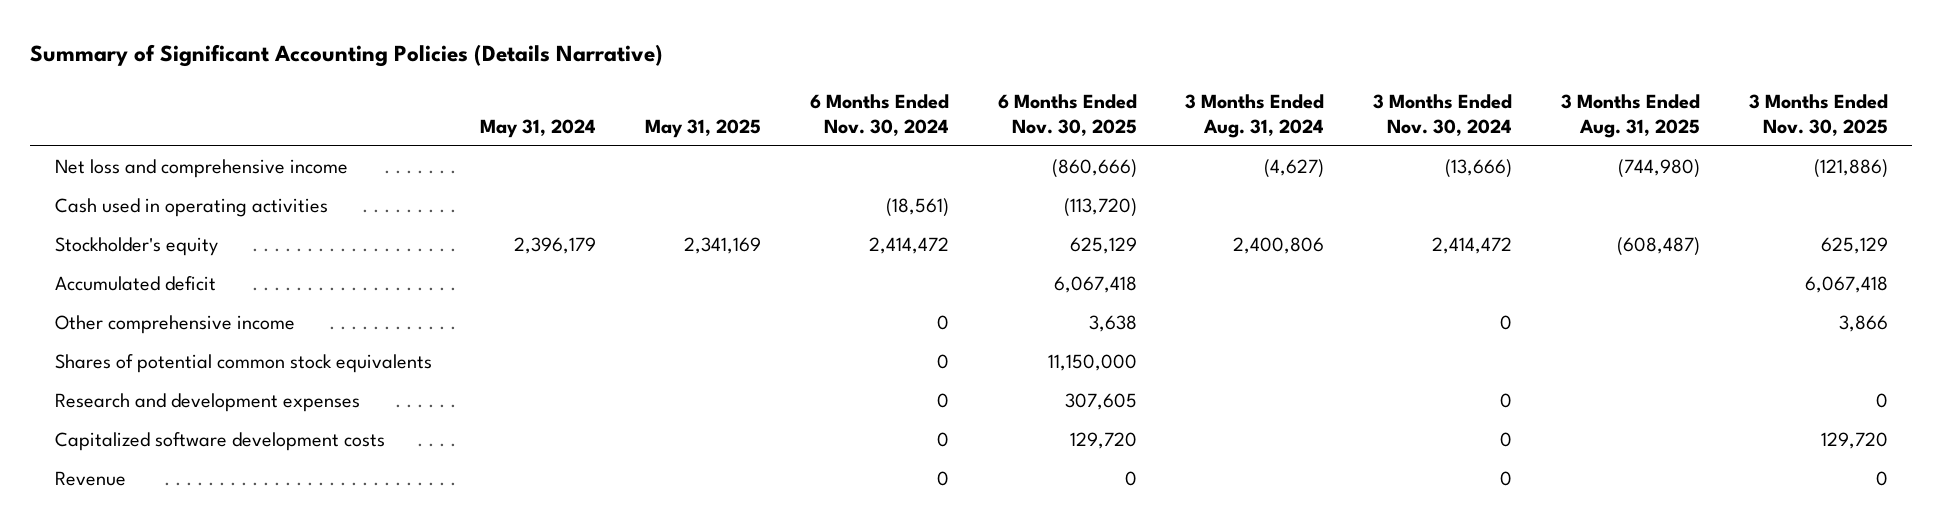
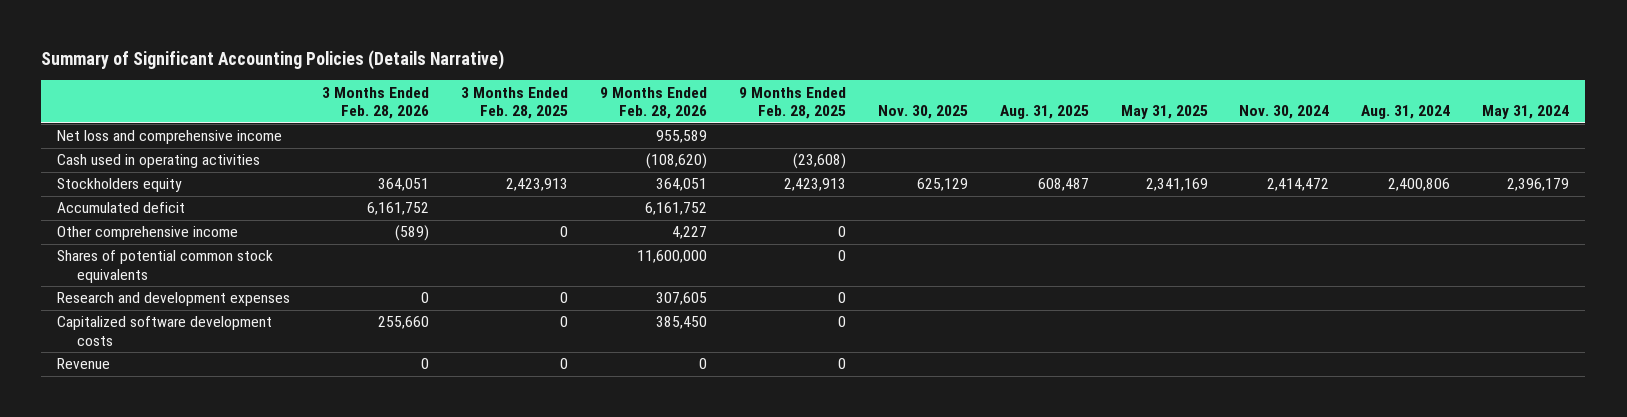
[809,93,949,137] 6 Months Ended Nov. 30, 2024 -> none
[997,93,1137,137] 6 Months Ended Nov. 30, 2025 -> none
[1185,93,1325,139] 3 Months Ended Aug. 31, 2024 -> none
[1373,93,1513,137] 3 Months Ended Nov. 30, 2024 -> none
[1560,93,1700,139] 3 Months Ended Aug. 31, 2025 -> none
[1748,93,1888,137] 3 Months Ended Nov. 30, 2025 -> none
none -> [322,86,430,119] 3 Months Ended Feb. 28, 2026
none -> [461,86,569,119] 3 Months Ended Feb. 28, 2025
none -> [600,86,708,119] 9 Months Ended Feb. 28, 2026
none -> [738,86,846,119] 9 Months Ended Feb. 28, 2025
none -> [877,104,968,119] Nov. 30, 2025
none -> [999,104,1089,119] Aug. 31, 2025
none -> [1239,104,1330,119] Nov. 30, 2024
none -> [1361,104,1451,119] Aug. 31, 2024
[54,237,218,257] Stockholder's equity -> [57,178,183,193] Stockholders equity

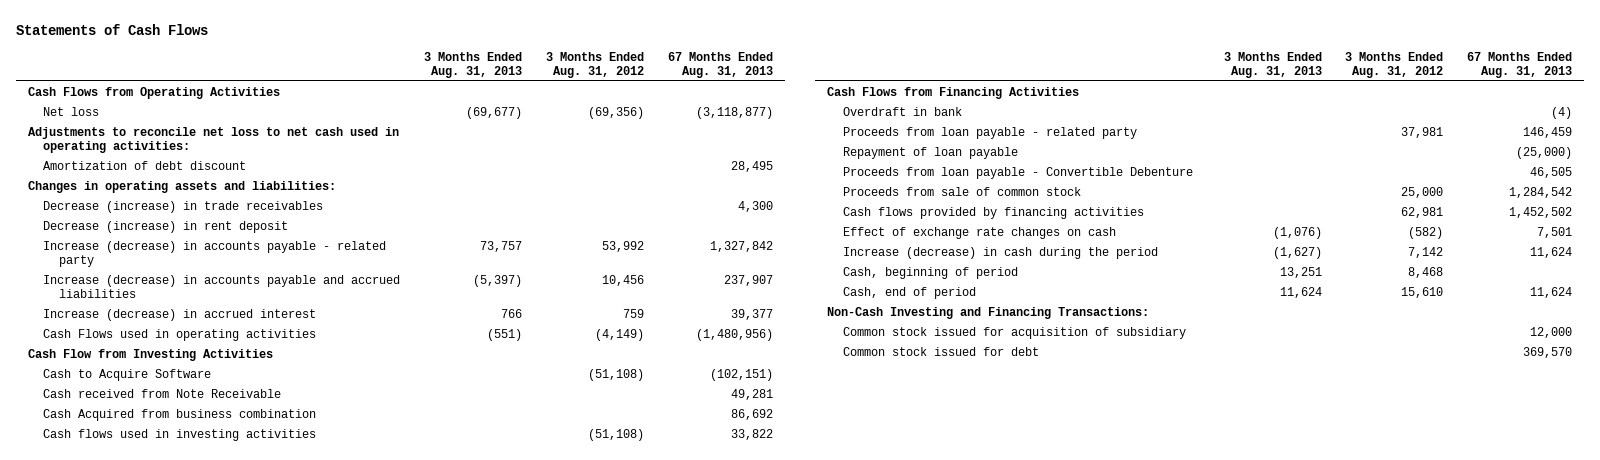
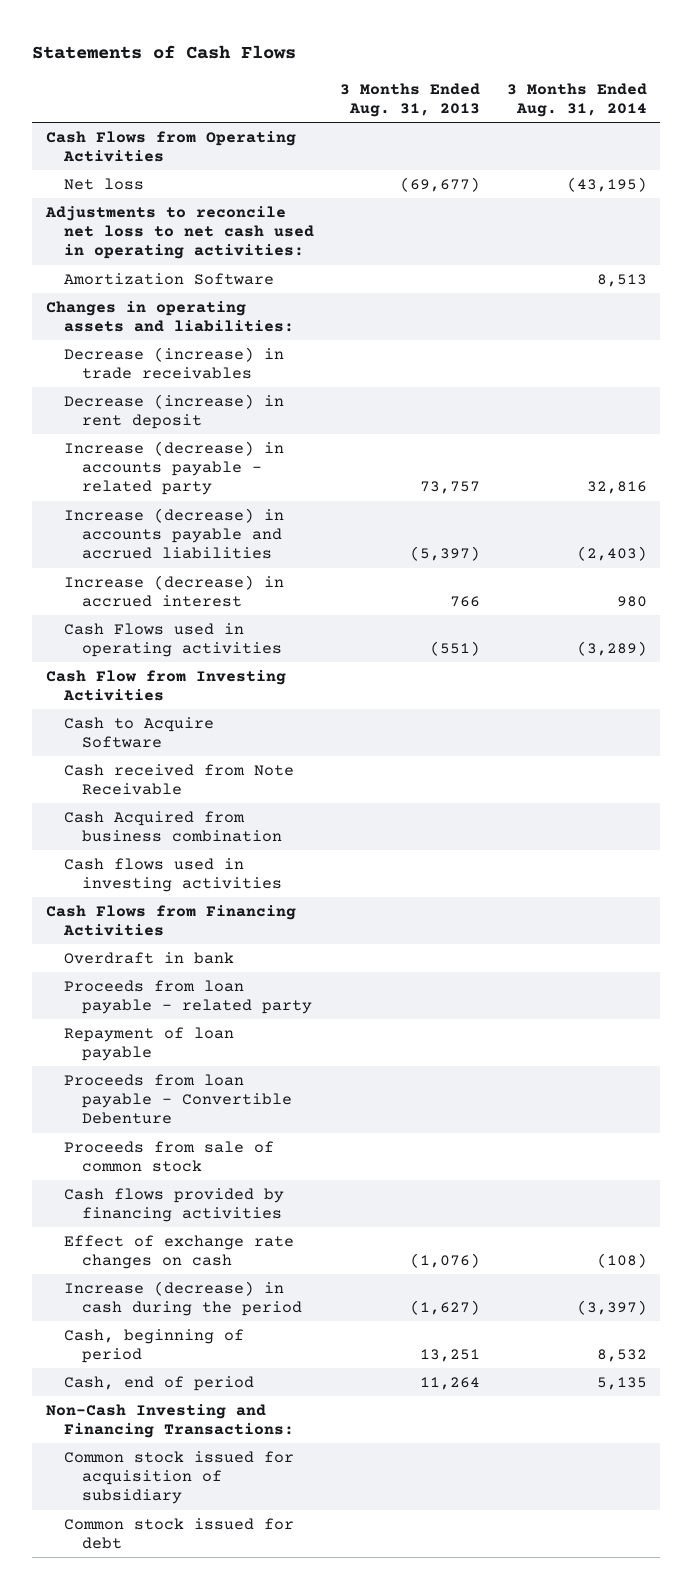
[545,51,644,78] 3 Months Ended Aug. 31, 2012 -> none
[667,51,773,78] 67 Months Ended Aug. 31, 2013 -> none
none -> [506,82,647,118] 3 Months Ended Aug. 31, 2014
[43,160,247,170] Amortization of debt discount -> none
none -> [63,272,274,285] Amortization Software
[1279,286,1322,298] 11,624 -> [420,1376,481,1390] 11,264

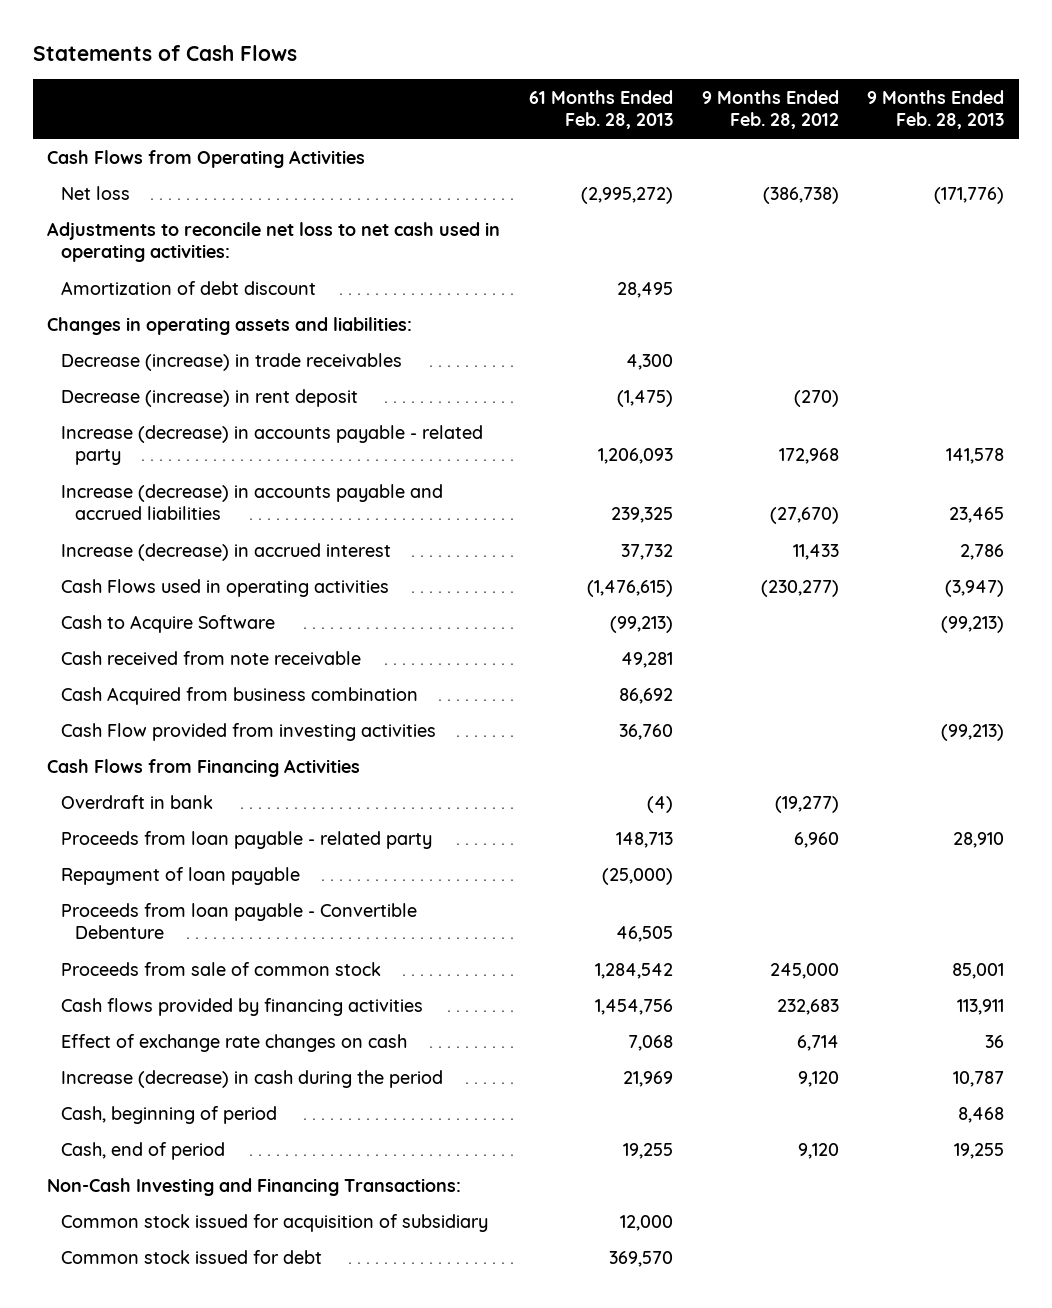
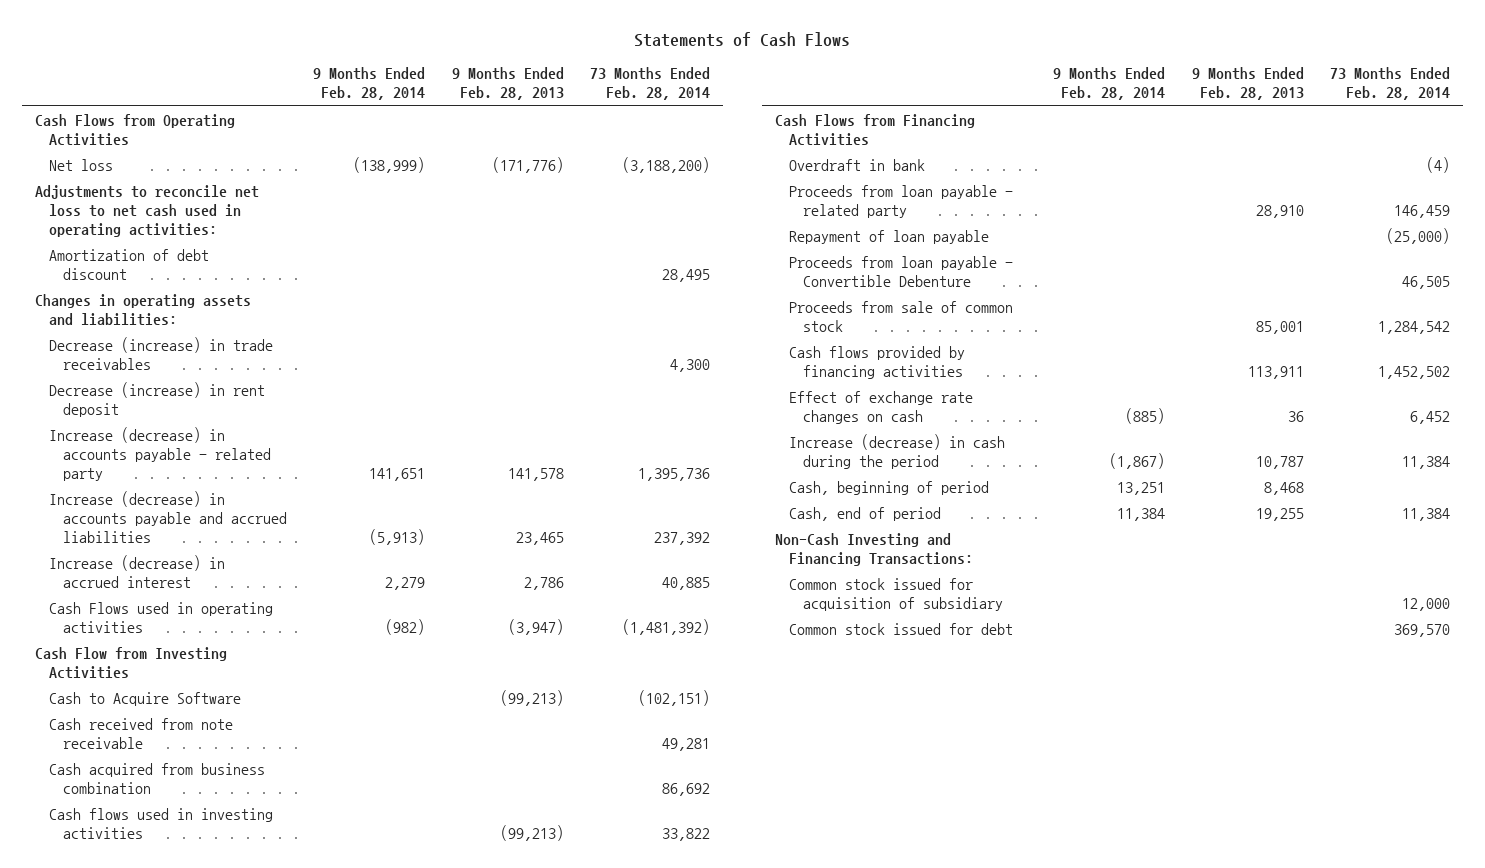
[528,89,673,130] 61 Months Ended Feb. 28, 2013 -> none
[701,89,839,130] 9 Months Ended Feb. 28, 2012 -> none
none -> [313,67,426,101] 9 Months Ended Feb. 28, 2014
none -> [590,67,711,101] 73 Months Ended Feb. 28, 2014
none -> [34,646,227,679] Cash Flow from Investing Activities
[61,686,419,705] Cash Acquired from business combination -> [48,762,265,794] Cash acquired from business combination
[61,722,437,741] Cash Flow provided from investing activities -> [48,807,273,839] Cash flows used in investing activities

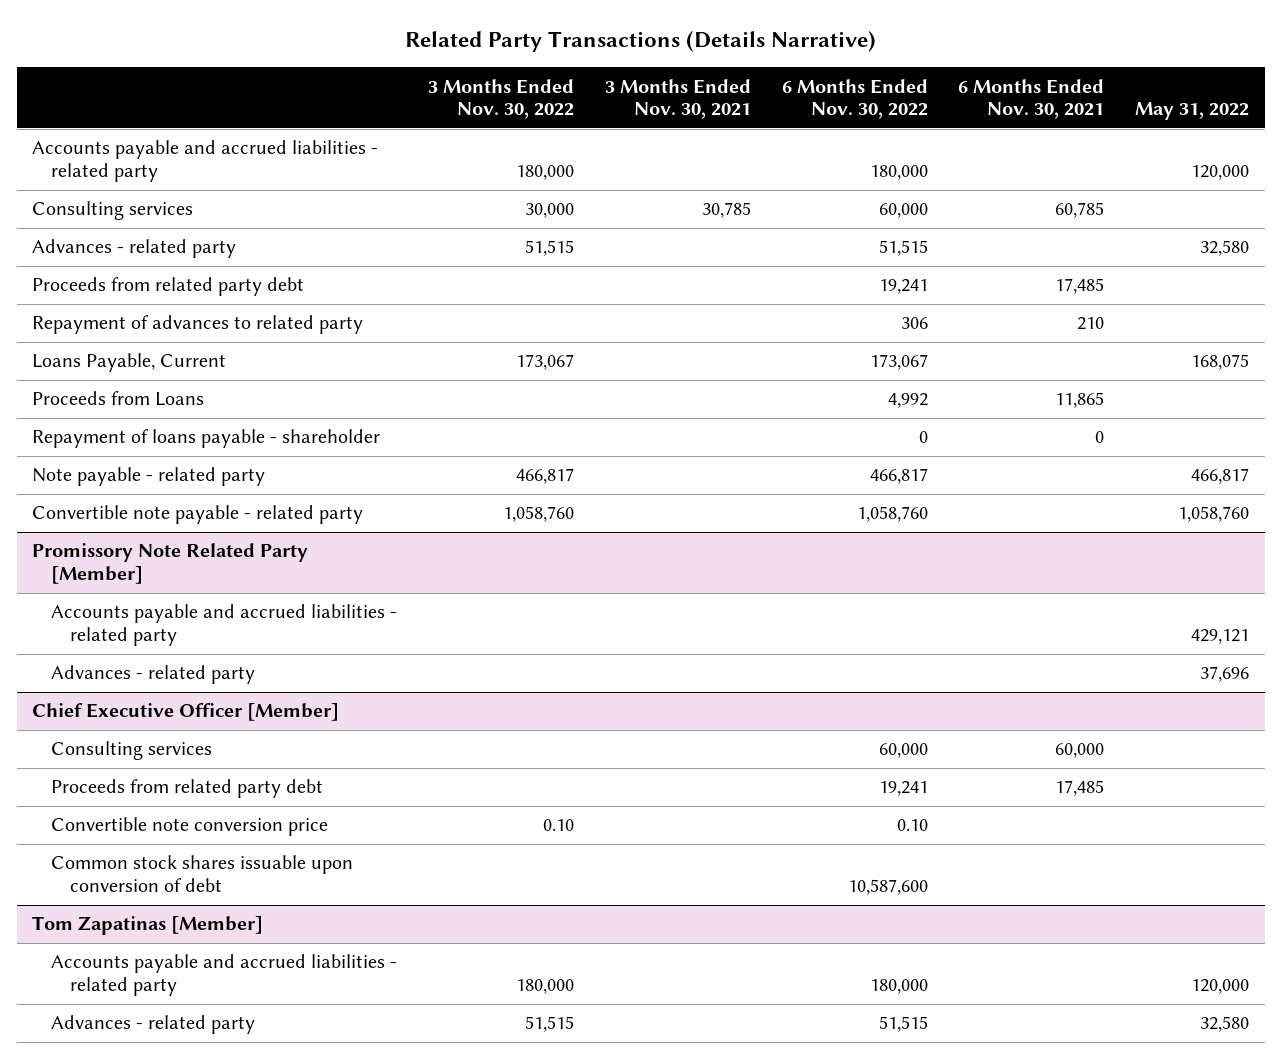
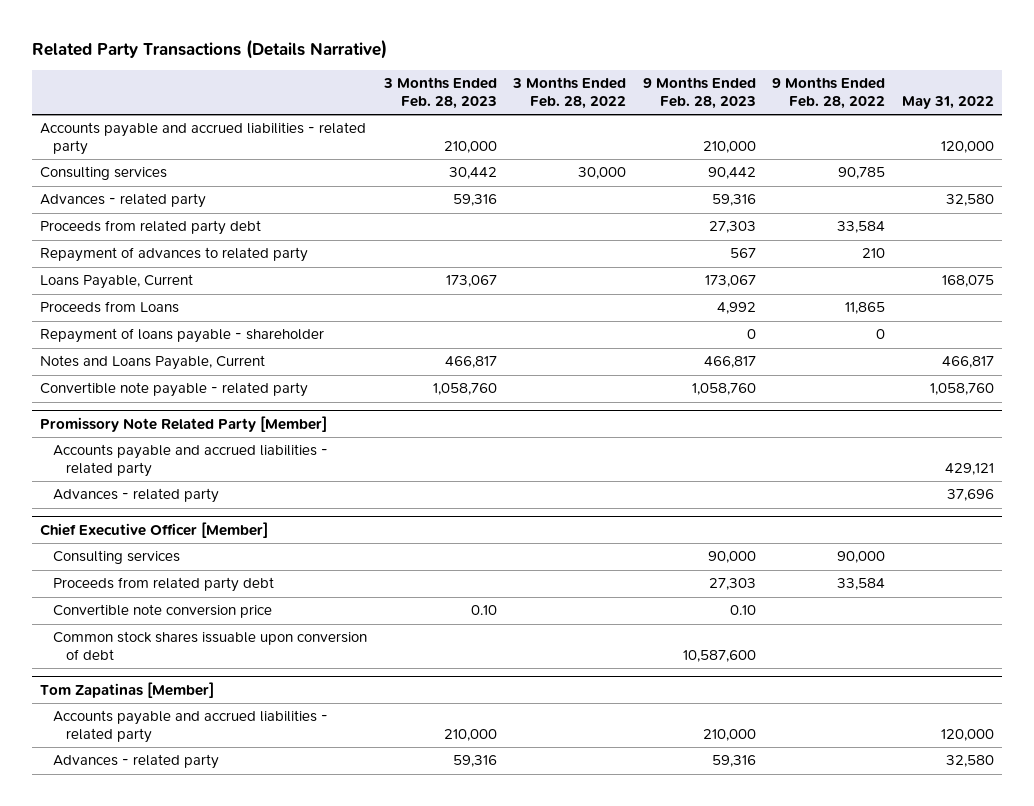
[427,78,574,120] 3 Months Ended Nov. 30, 2022 -> none
[604,78,751,120] 3 Months Ended Nov. 30, 2021 -> none
[781,78,928,120] 6 Months Ended Nov. 30, 2022 -> none
[958,78,1105,120] 6 Months Ended Nov. 30, 2021 -> none
none -> [382,77,497,110] 3 Months Ended Feb. 28, 2023
none -> [512,77,627,110] 3 Months Ended Feb. 28, 2022
none -> [642,77,756,110] 9 Months Ended Feb. 28, 2023
none -> [772,77,886,110] 9 Months Ended Feb. 28, 2022
[32,467,266,487] Note payable - related party -> [40,355,266,371] Notes and Loans Payable, Current

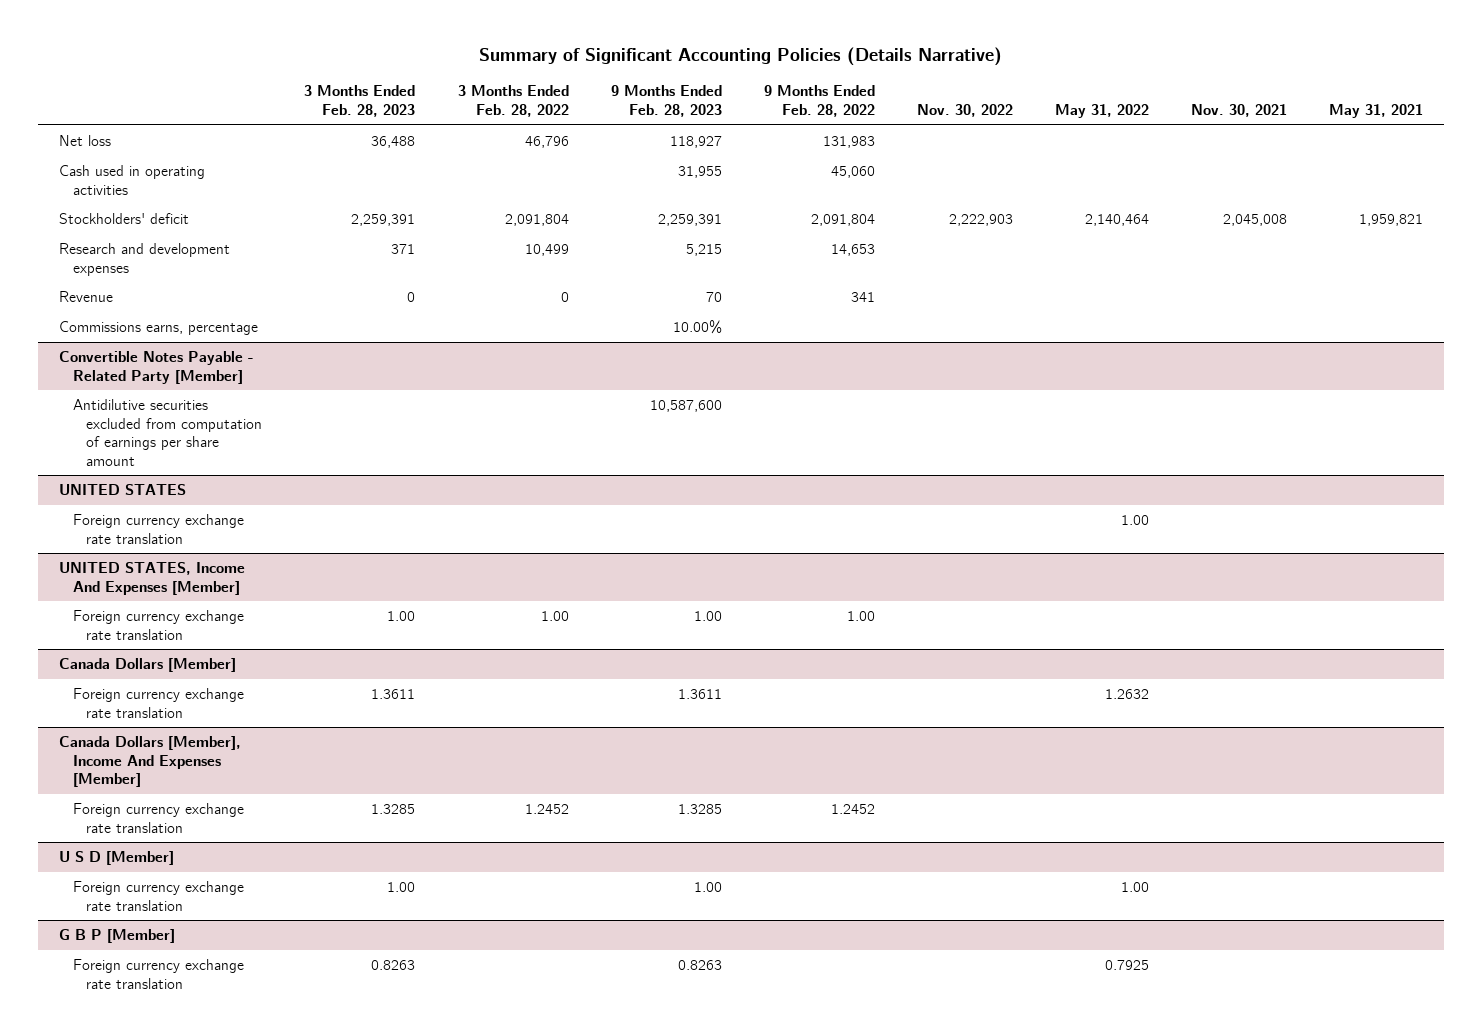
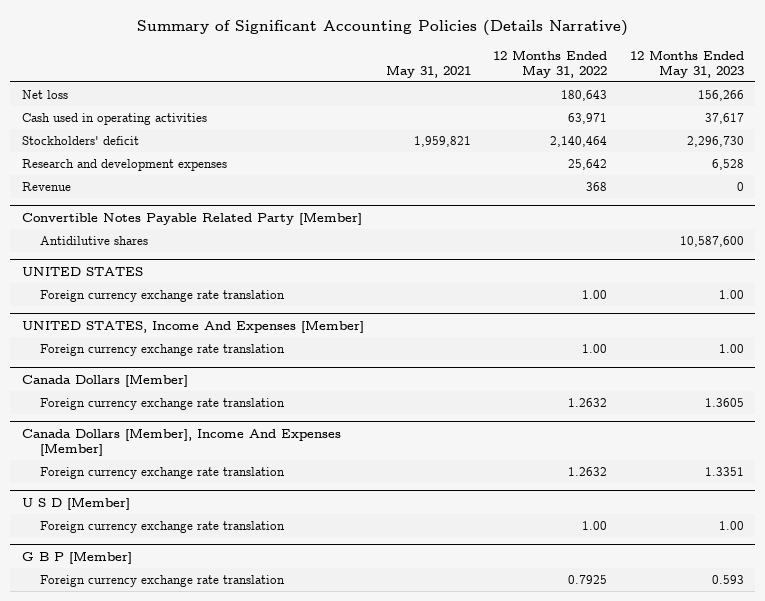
[304,85,416,118] 3 Months Ended Feb. 28, 2023 -> none
[457,85,569,118] 3 Months Ended Feb. 28, 2022 -> none
[610,85,722,118] 9 Months Ended Feb. 28, 2023 -> none
[763,85,875,118] 9 Months Ended Feb. 28, 2022 -> none
[916,104,1013,118] Nov. 30, 2022 -> none
[1054,104,1149,119] May 31, 2022 -> none
[1190,104,1287,118] Nov. 30, 2021 -> none
none -> [493,49,608,78] 12 Months Ended May 31, 2022
none -> [629,49,744,78] 12 Months Ended May 31, 2023
[59,321,259,336] Commissions earns, percentage -> none
[59,351,255,384] Convertible Notes Payable - Related Party [Member] -> [21,211,362,225] Convertible Notes Payable Related Party [Member]
[72,399,263,466] Antidilutive securities excluded from computation of earnings per share amount -> [40,235,149,245] Antidilutive shares

